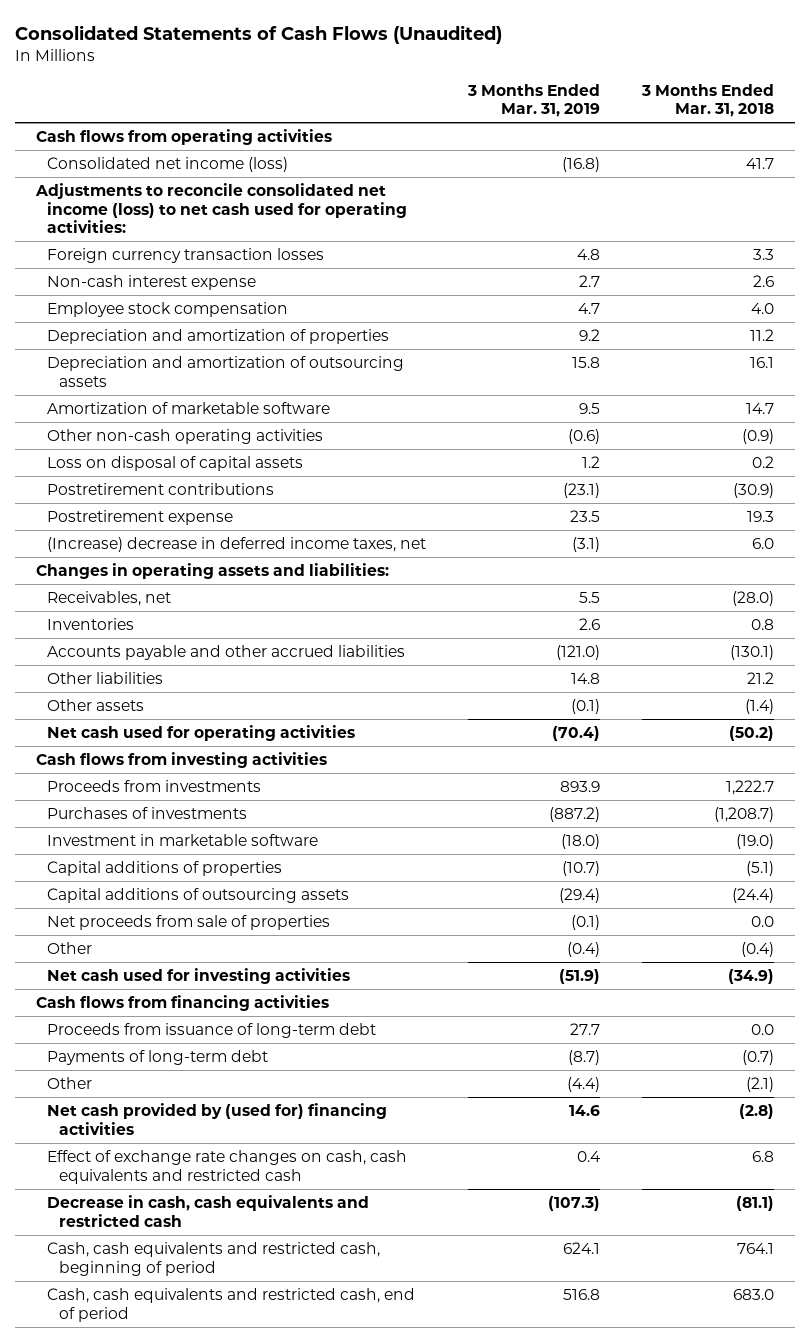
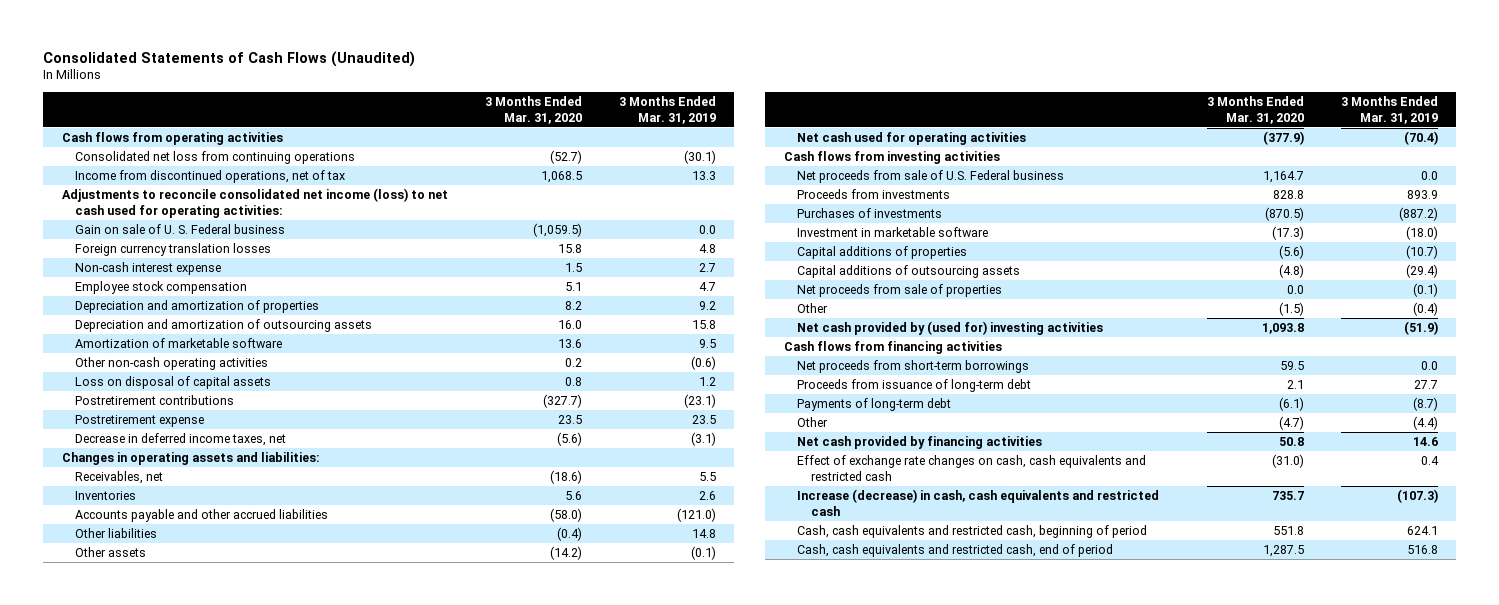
[640,83,774,118] 3 Months Ended Mar. 31, 2018 -> none
none -> [484,96,582,124] 3 Months Ended Mar. 31, 2020
[47,157,289,173] Consolidated net income (loss) -> none
none -> [74,151,355,165] Consolidated net loss from continuing operations
none -> [74,170,345,184] Income from discontinued operations, net of tax
none -> [74,224,285,235] Gain on sale of U. S. Federal business
[47,248,325,264] Foreign currency transaction losses -> [74,243,271,257] Foreign currency translation losses
[47,537,427,553] (Increase) decrease in deferred income taxes, net -> [74,433,286,447] Decrease in deferred income taxes, net
none -> [797,170,1065,184] Net proceeds from sale of U.S. Federal business
[47,968,351,985] Net cash used for investing activities -> [797,321,1104,336] Net cash provided by (used for) investing activities
none -> [797,360,1030,374] Net proceeds from short-term borrowings
[47,1103,388,1135] Net cash provided by (used for) financing activities -> [797,436,1043,450] Net cash provided by financing activities
[47,1195,370,1227] Decrease in cash, cash equivalents and restricted cash -> [797,489,1160,516] Increase (decrease) in cash, cash equivalents and restricted cash

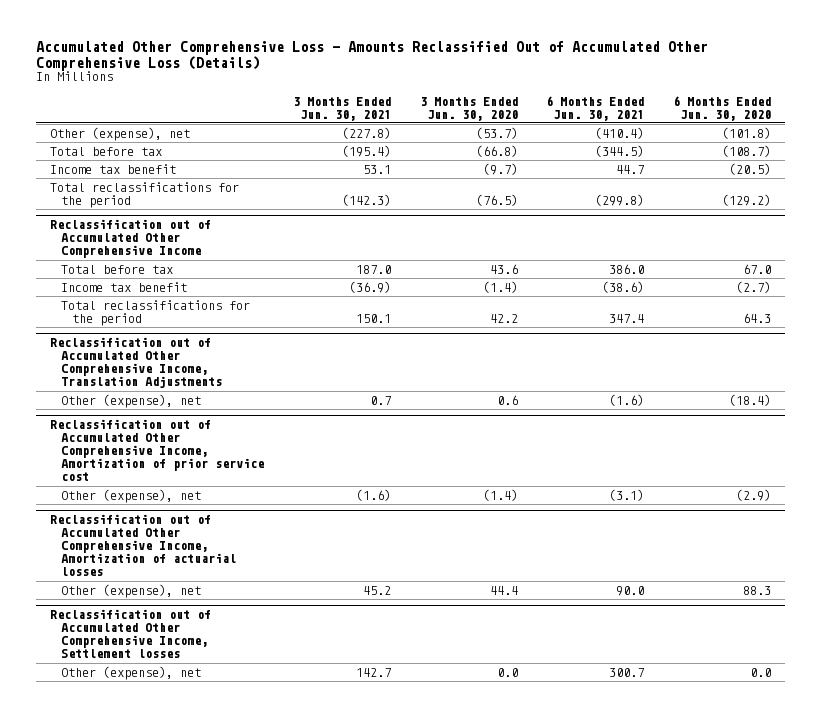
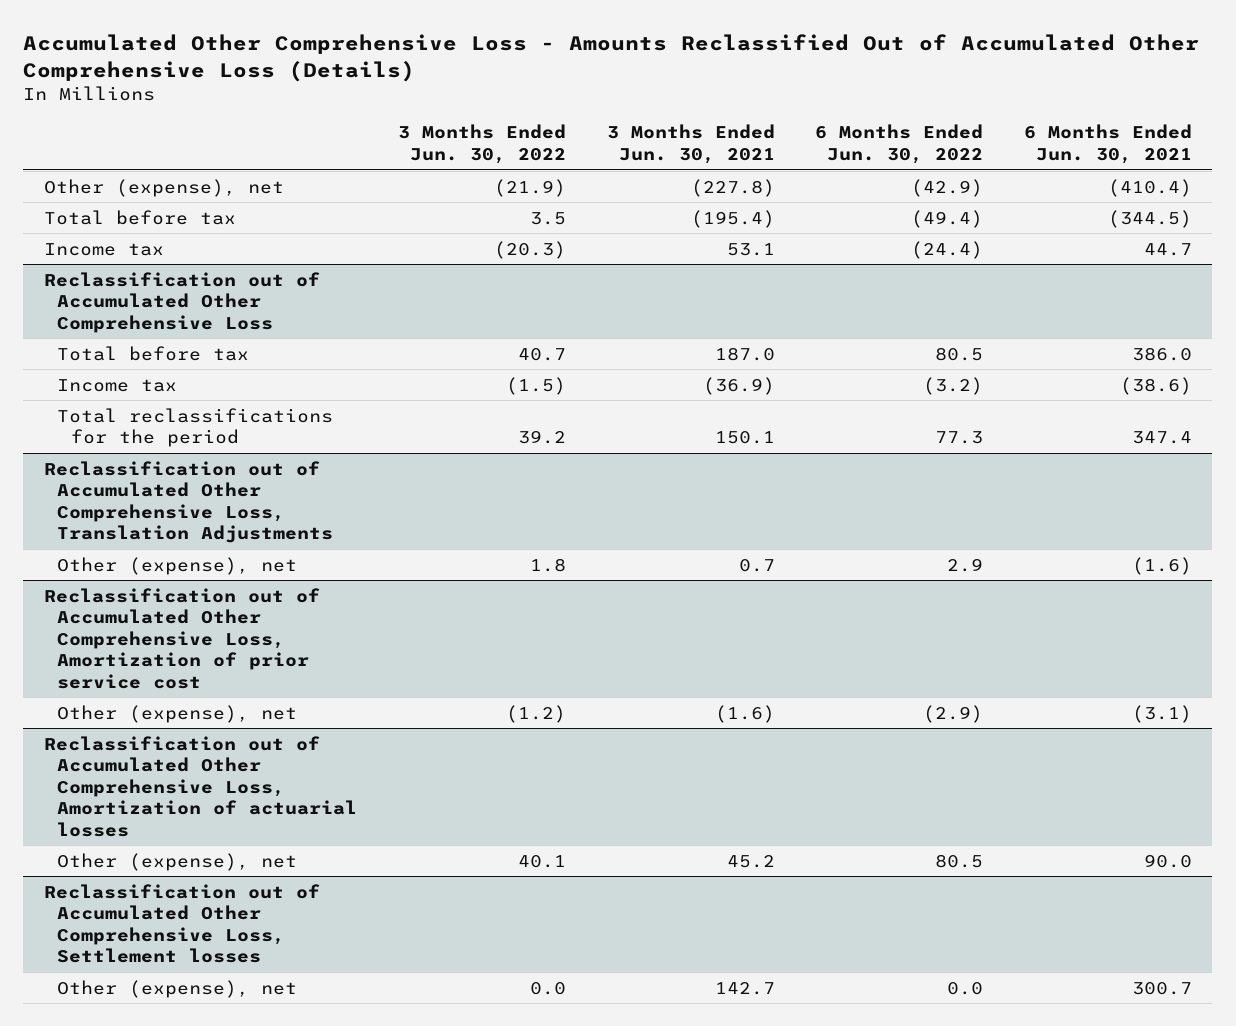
[419,96,518,121] 3 Months Ended Jun. 30, 2020 -> none
[673,95,772,121] 6 Months Ended Jun. 30, 2020 -> none
none -> [398,124,567,164] 3 Months Ended Jun. 30, 2022
none -> [815,124,984,164] 6 Months Ended Jun. 30, 2022
[50,181,240,208] Total reclassifications for the period -> none
[50,163,177,174] Income tax benefit -> [43,242,164,256] Income tax
[50,219,212,259] Reclassification out of Accumulated Other Comprehensive Income -> [43,271,320,333] Reclassification out of Accumulated Other Comprehensive Loss
[61,281,188,292] Income tax benefit -> [57,378,178,392] Income tax
[50,337,223,389] Reclassification out of Accumulated Other Comprehensive Income, Translation Adjustments -> [43,460,334,544] Reclassification out of Accumulated Other Comprehensive Loss, Translation Adjustments
[50,419,265,482] Reclassification out of Accumulated Other Comprehensive Income, Amortization of prior service cost -> [43,587,320,689] Reclassification out of Accumulated Other Comprehensive Loss, Amortization of prior service cost
[50,514,237,577] Reclassification out of Accumulated Other Comprehensive Income, Amortization of actuarial losses -> [43,735,358,837] Reclassification out of Accumulated Other Comprehensive Loss, Amortization of actuarial losses
[50,609,212,659] Reclassification out of Accumulated Other Comprehensive Income, Settlement losses -> [43,883,320,964] Reclassification out of Accumulated Other Comprehensive Loss, Settlement losses

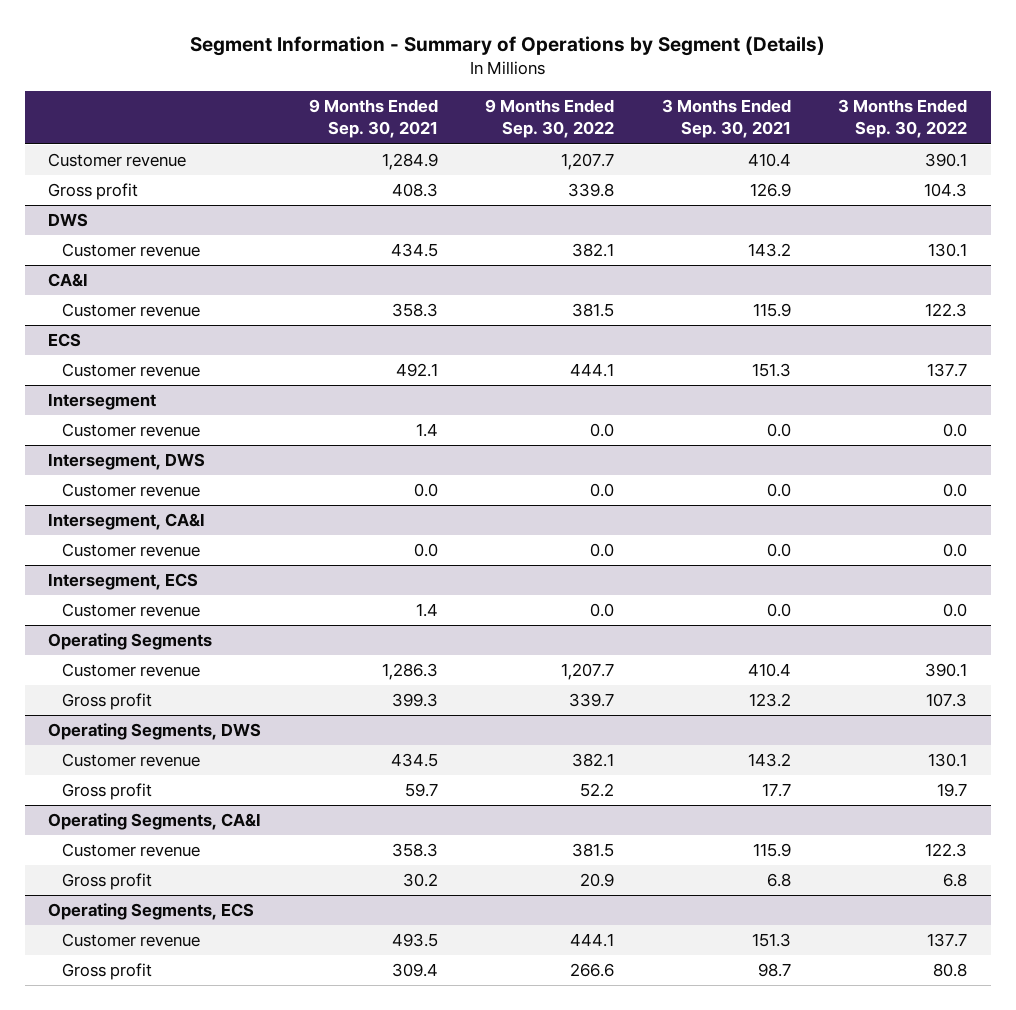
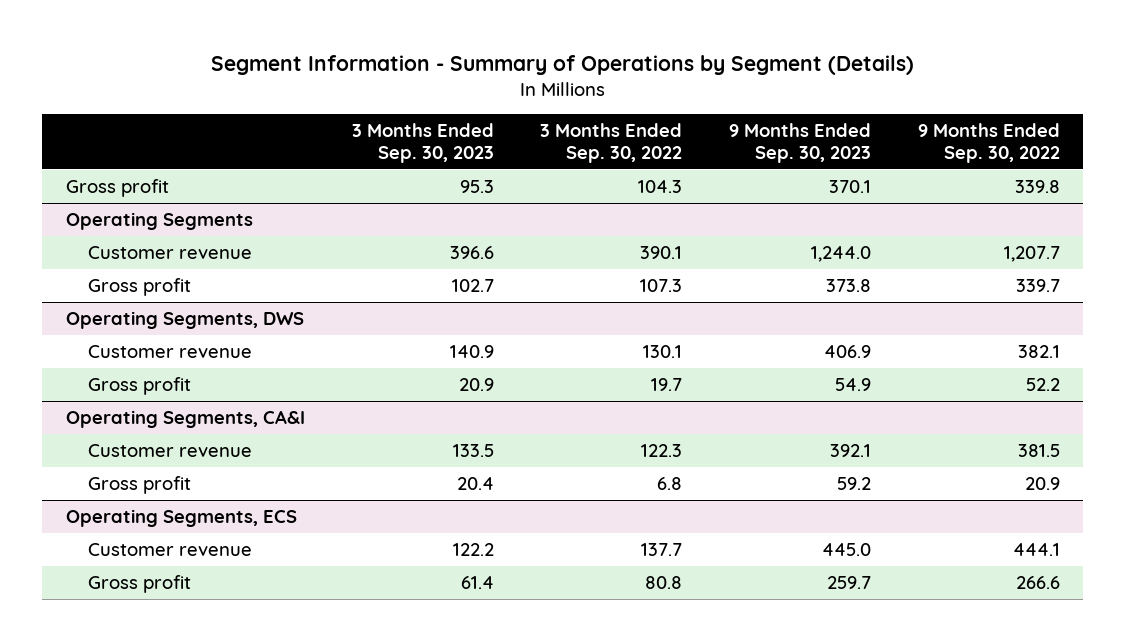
[308,99,438,139] 9 Months Ended Sep. 30, 2021 -> none
[661,99,791,139] 3 Months Ended Sep. 30, 2021 -> none
none -> [351,123,494,163] 3 Months Ended Sep. 30, 2023
none -> [728,123,871,163] 9 Months Ended Sep. 30, 2023
[48,153,187,168] Customer revenue -> none
[48,213,89,228] DWS -> none
[62,243,201,258] Customer revenue -> none
[48,273,89,288] CA&I -> none
[62,303,201,318] Customer revenue -> none
[48,333,82,348] ECS -> none
[62,363,201,378] Customer revenue -> none
[48,393,157,411] Intersegment -> none
[62,423,201,438] Customer revenue -> none
[48,453,206,471] Intersegment, DWS -> none
[62,483,201,498] Customer revenue -> none
[48,513,206,531] Intersegment, CA&I -> none
[62,543,201,558] Customer revenue -> none
[48,573,199,591] Intersegment, ECS -> none
[62,603,201,618] Customer revenue -> none

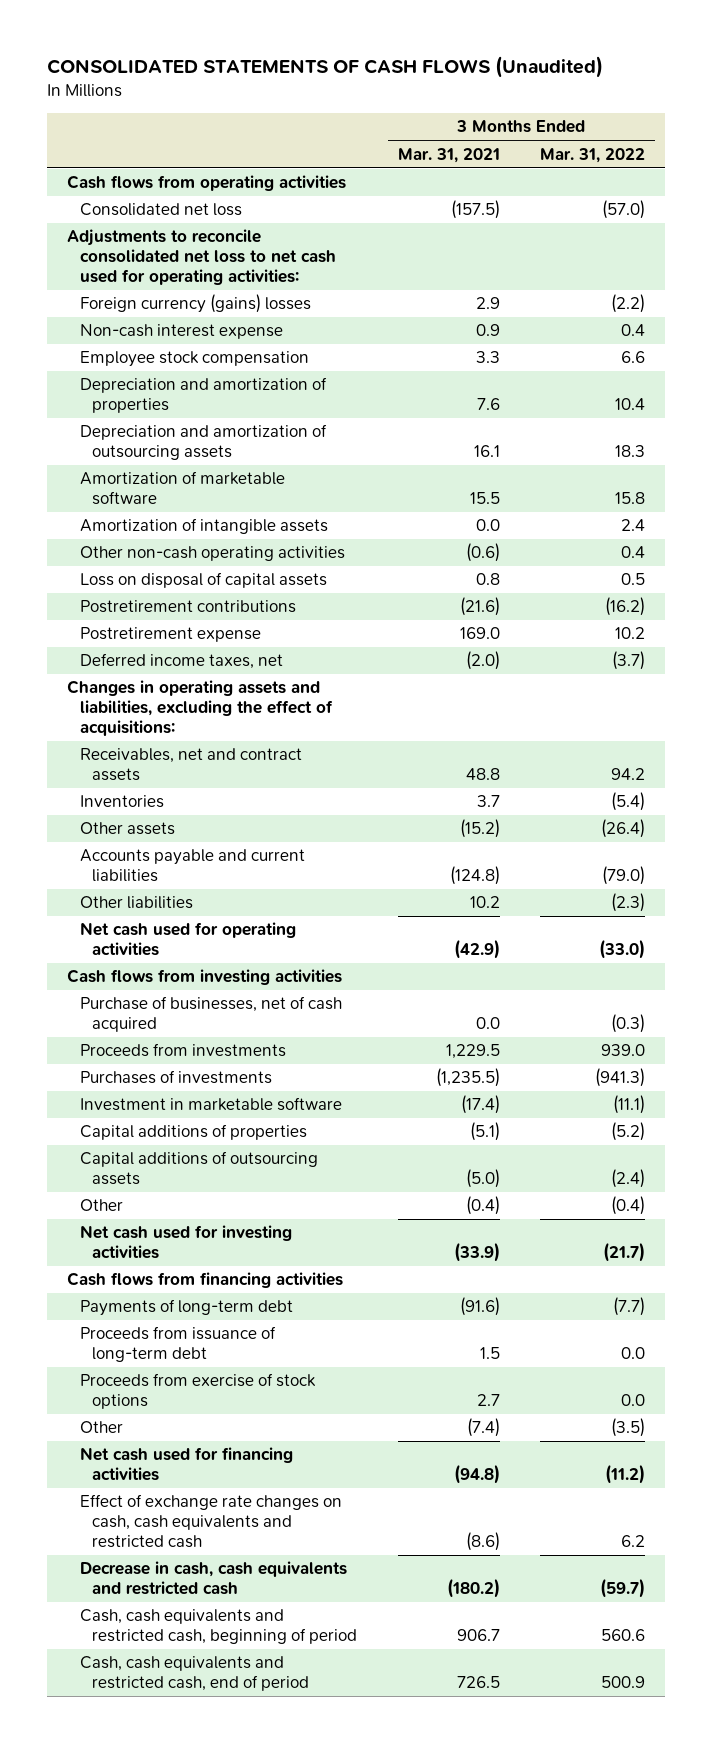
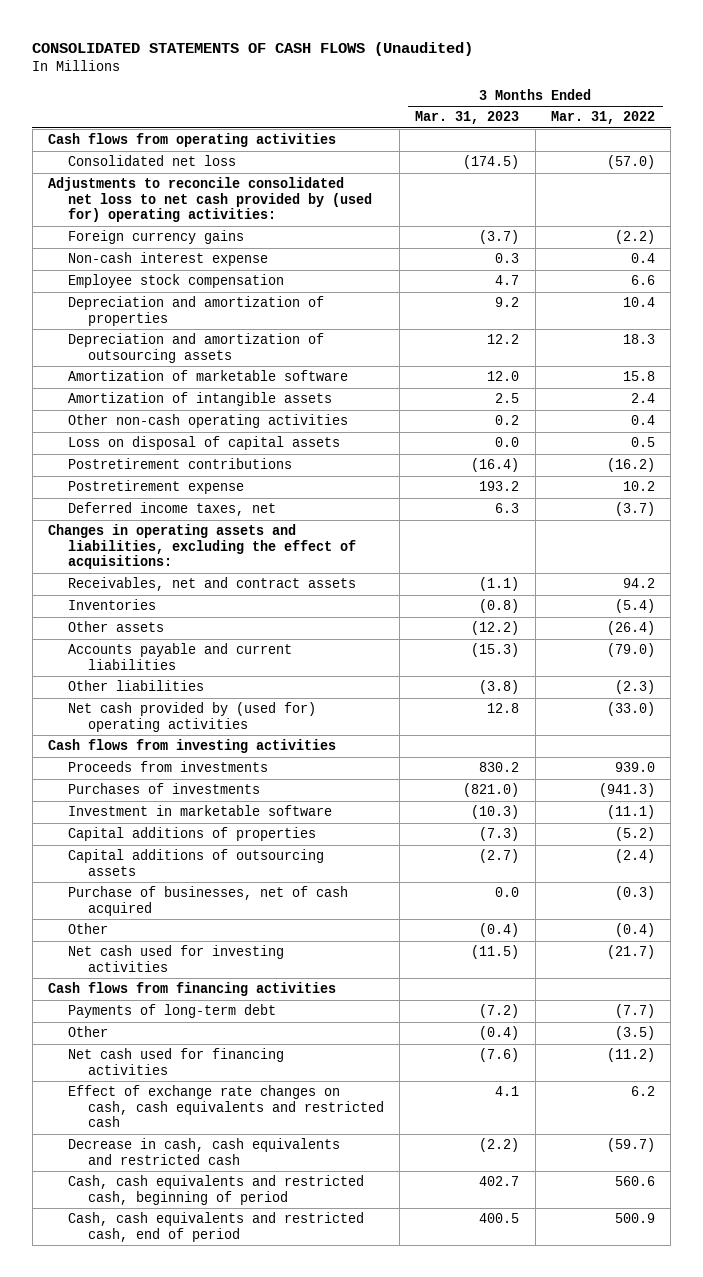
[397,147,500,163] Mar. 31, 2021 -> none
none -> [415,111,520,125] Mar. 31, 2023
[66,229,336,286] Adjustments to reconcile consolidated net loss to net cash used for operating activities: -> [48,177,372,223] Adjustments to reconcile consolidated net loss to net cash provided by (used for) operating activities:
[79,294,311,314] Foreign currency (gains) losses -> [67,230,244,245] Foreign currency gains
[79,922,296,957] Net cash used for operating activities -> [67,702,316,732] Net cash provided by (used for) operating activities
[79,996,342,1033] Purchase of businesses, net of cash acquired -> [67,886,348,916] Purchase of businesses, net of cash acquired
[79,1326,276,1363] Proceeds from issuance of long-term debt -> none
[79,1373,316,1410] Proceeds from exercise of stock options -> none

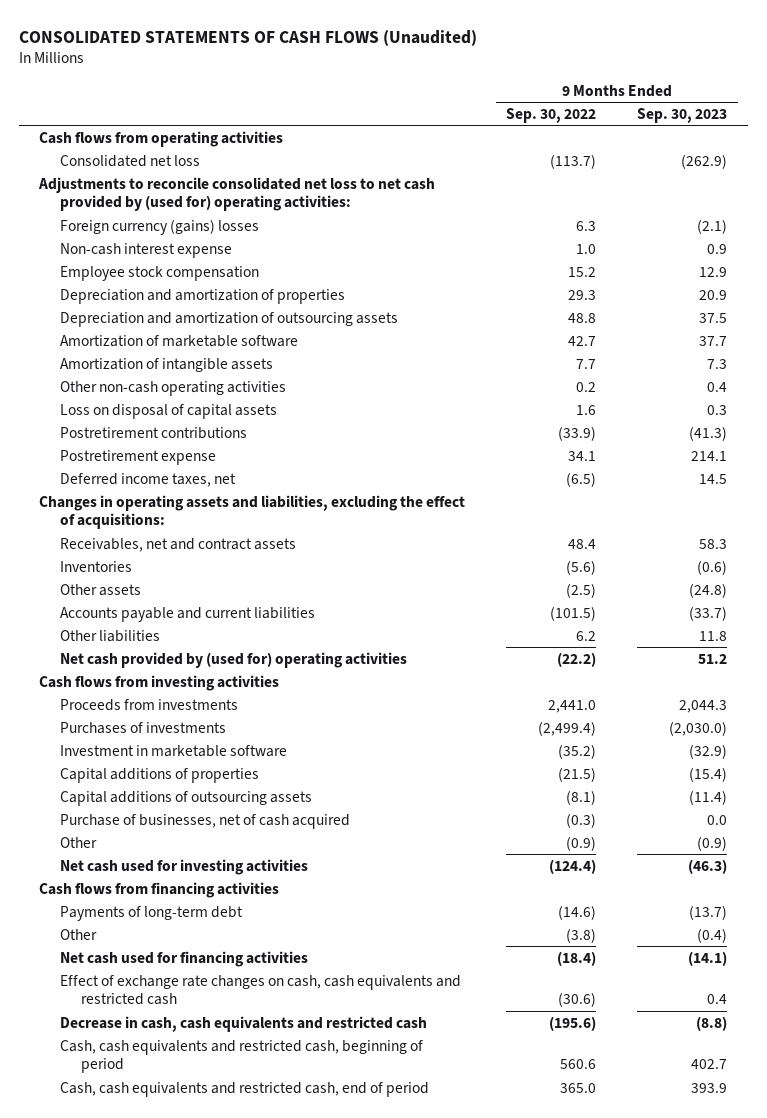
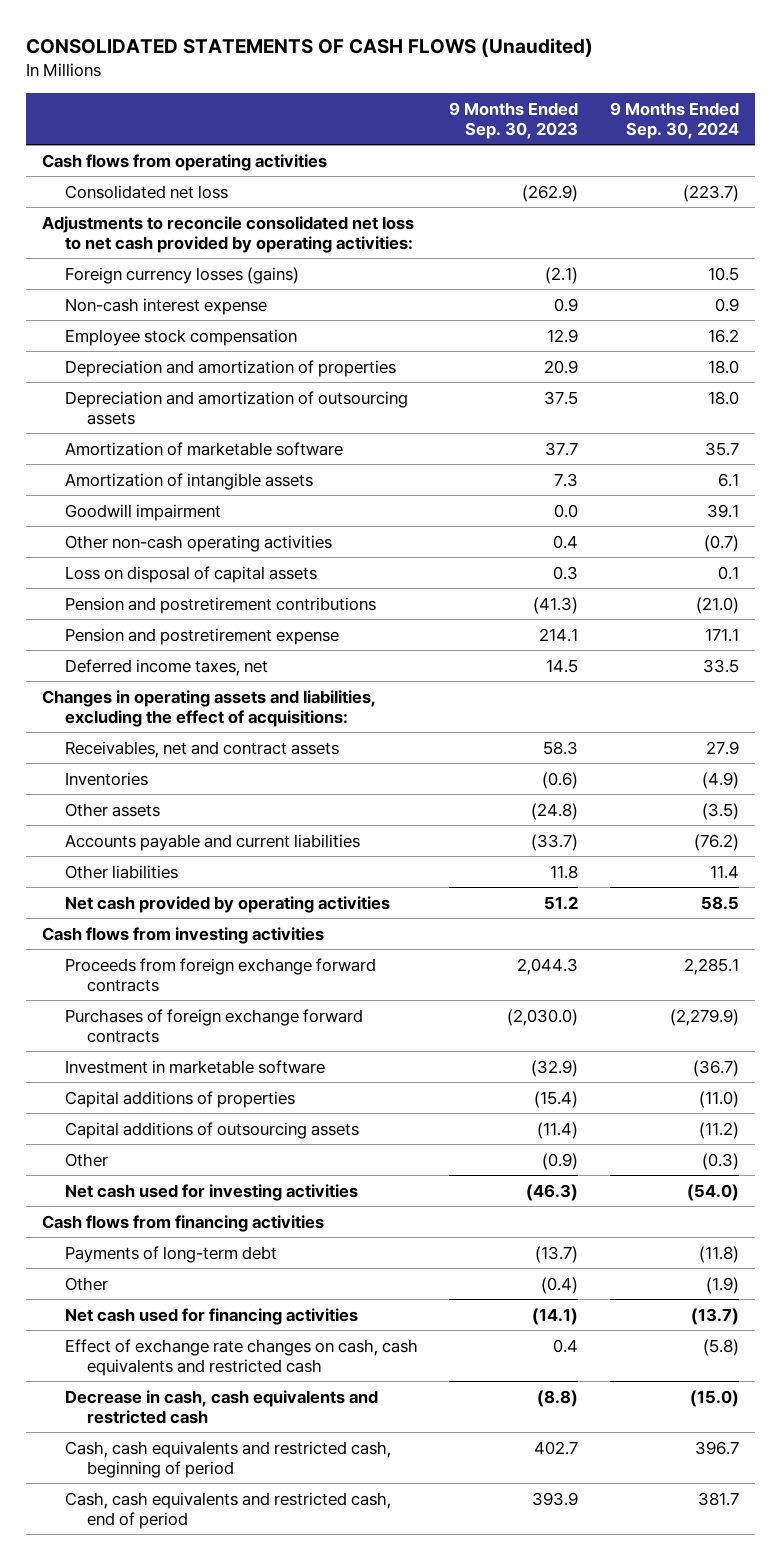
[506,107,597,123] Sep. 30, 2022 -> none
none -> [609,101,739,139] 9 Months Ended Sep. 30, 2024
[38,176,436,212] Adjustments to reconcile consolidated net loss to net cash provided by (used for) operating activities: -> [41,215,414,253] Adjustments to reconcile consolidated net loss to net cash provided by operating activities:
[60,218,260,235] Foreign currency (gains) losses -> [64,266,299,284] Foreign currency losses (gains)
none -> [64,503,221,521] Goodwill impairment
[60,426,248,439] Postretirement contributions -> [64,596,376,614] Pension and postretirement contributions
[60,449,217,465] Postretirement expense -> [64,627,339,645] Pension and postretirement expense
[60,651,408,668] Net cash provided by (used for) operating activities -> [64,895,390,913] Net cash provided by operating activities
[60,721,227,734] Purchases of investments -> none
[60,698,239,711] Proceeds from investments -> [64,957,376,992] Proceeds from foreign exchange forward contracts
none -> [64,1008,363,1043] Purchases of foreign exchange forward contracts
[60,813,351,829] Purchase of businesses, net of cash acquired -> none

